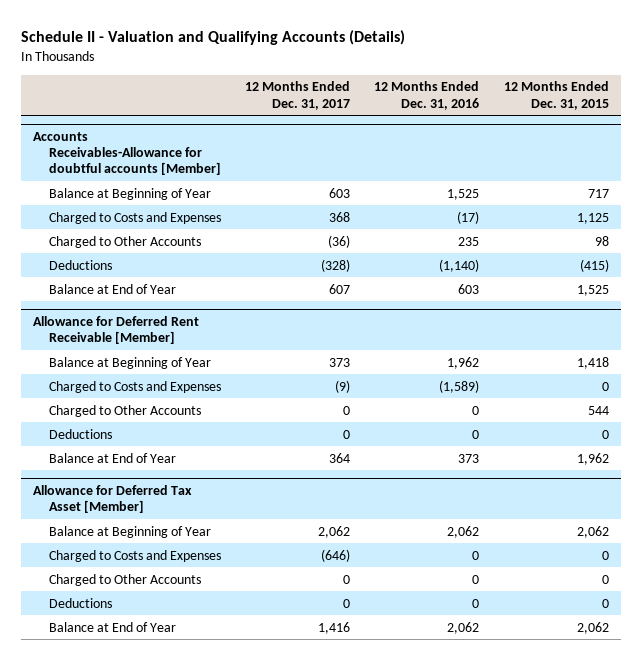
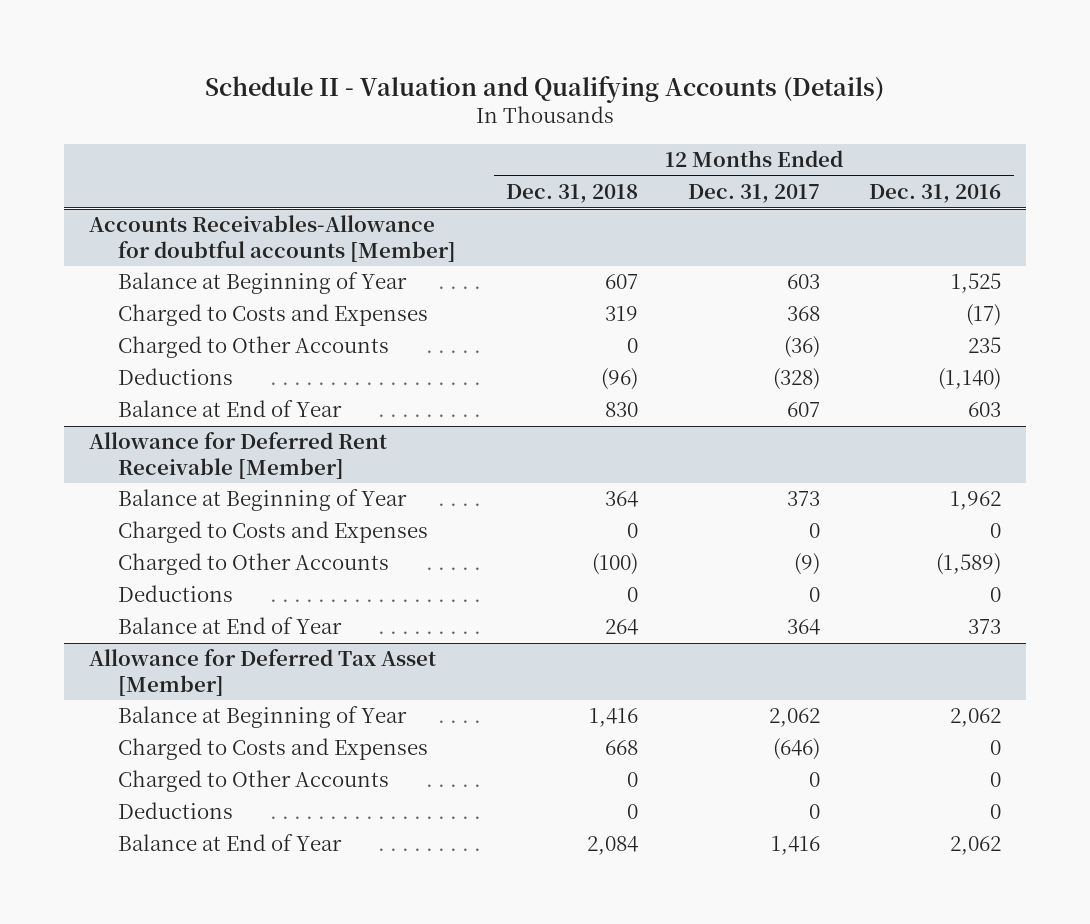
[503,81,609,110] 12 Months Ended Dec. 31, 2015 -> none
none -> [506,184,639,204] Dec. 31, 2018
[335,379,351,393] (9) -> [808,523,820,539] 0
[439,379,480,393] (1,589) -> [990,523,1002,539] 0
[343,405,351,415] 0 -> [793,553,820,576] (9)
[472,405,480,415] 0 -> [936,553,1002,576] (1,589)

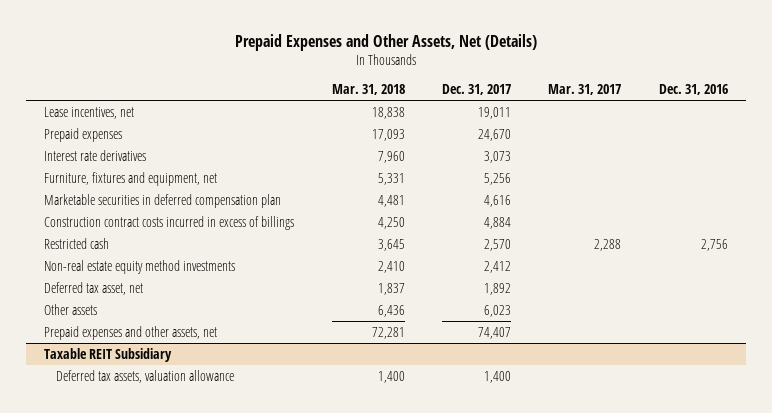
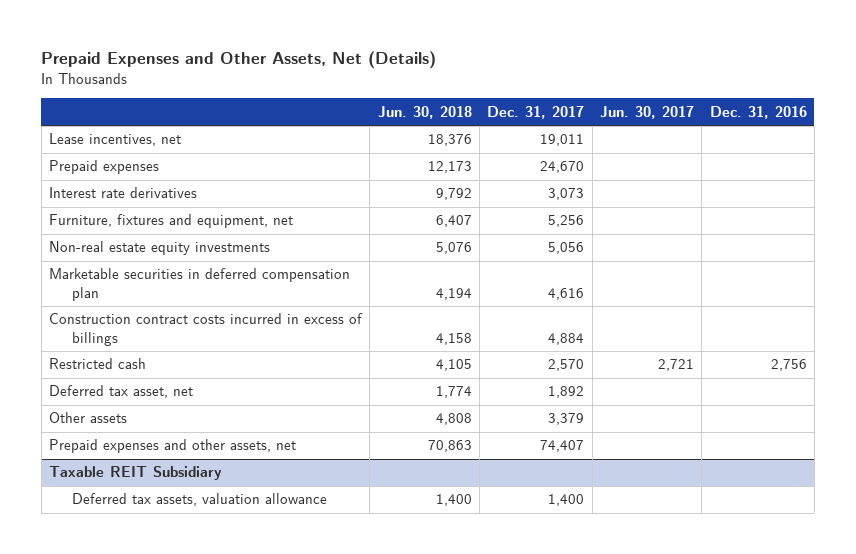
[331,83,405,95] Mar. 31, 2018 -> none
[548,83,622,95] Mar. 31, 2017 -> none
none -> [377,105,472,119] Jun. 30, 2018
none -> [599,105,694,119] Jun. 30, 2017
none -> [49,241,271,256] Non-real estate equity investments
[44,259,236,274] Non-real estate equity method investments -> none
[484,304,512,317] 6,023 -> [548,413,585,426] 3,379

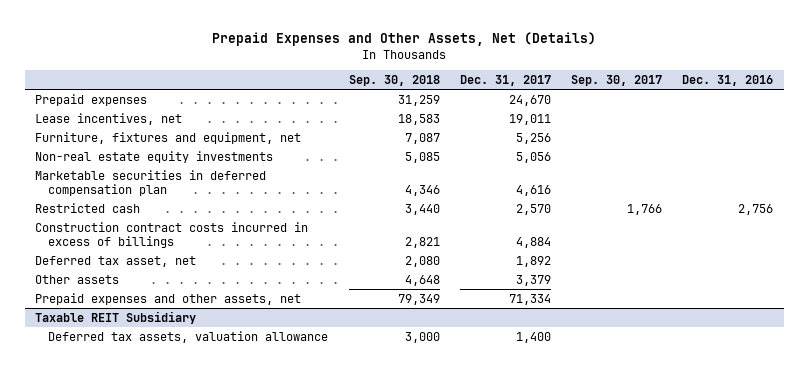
[377,105,472,119] Jun. 30, 2018 -> none
[599,105,694,119] Jun. 30, 2017 -> none
none -> [348,74,440,86] Sep. 30, 2018
none -> [571,74,663,86] Sep. 30, 2017
[49,187,198,199] Interest rate derivatives -> none
[49,133,182,147] Lease incentives, net -> [35,112,183,125] Lease incentives, net
[49,313,364,346] Construction contract costs incurred in excess of billings -> [35,221,309,248] Construction contract costs incurred in excess of billings
[540,440,585,453] 74,407 -> [508,293,551,305] 71,334

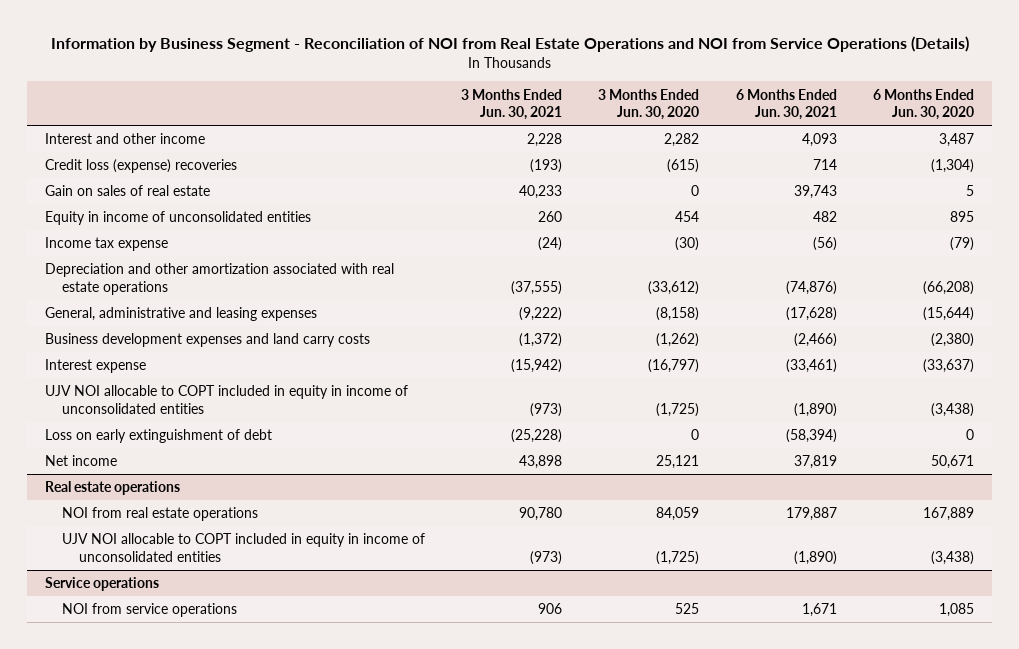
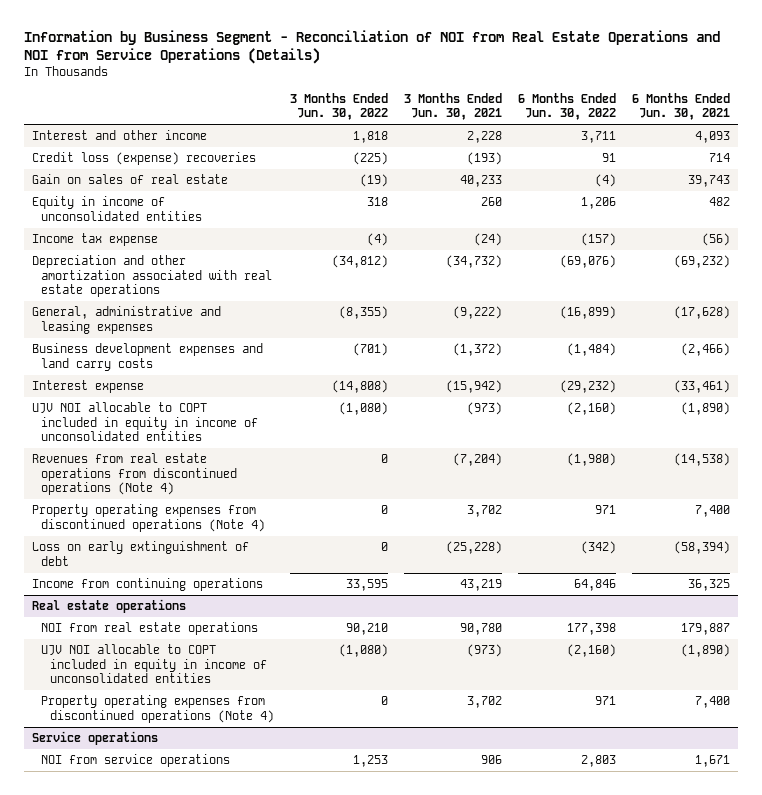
[598,88,700,121] 3 Months Ended Jun. 30, 2020 -> none
[872,88,974,121] 6 Months Ended Jun. 30, 2020 -> none
none -> [289,92,388,120] 3 Months Ended Jun. 30, 2022
none -> [517,92,616,120] 6 Months Ended Jun. 30, 2022
[511,280,563,295] (37,555) -> [445,255,502,269] (34,732)
[785,280,837,295] (74,876) -> [673,255,730,269] (69,232)
none -> [32,453,237,495] Revenues from real estate operations from discontinued operations (Note 4)
none -> [32,504,265,532] Property operating expenses from discontinued operations (Note 4)
[45,455,118,467] Net income -> none
none -> [32,578,264,592] Income from continuing operations
none -> [40,695,274,723] Property operating expenses from discontinued operations (Note 4)

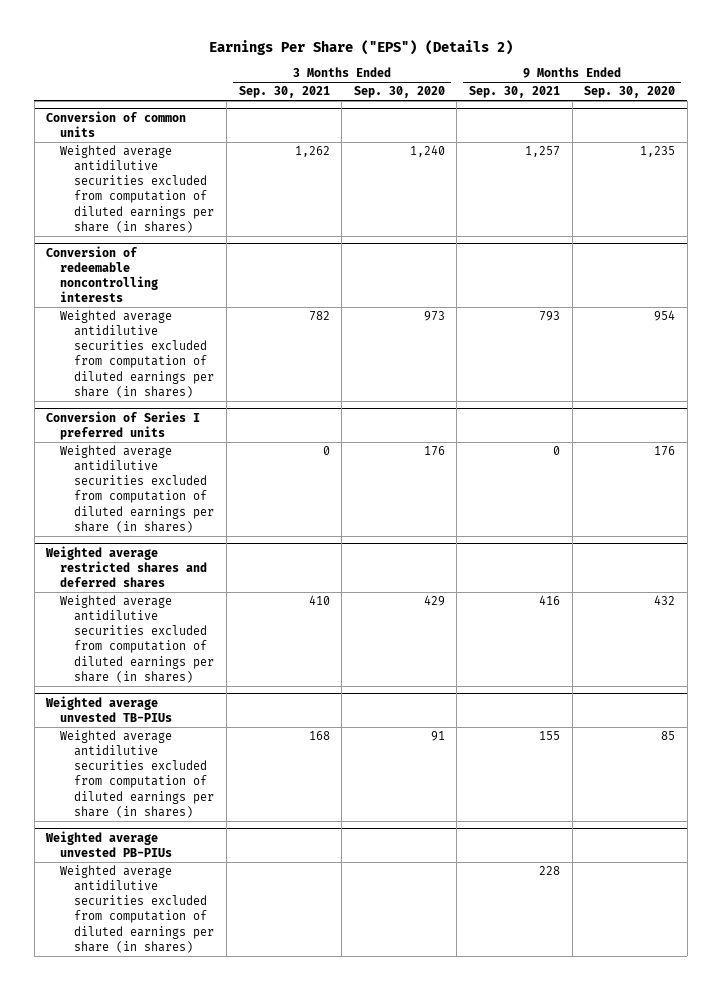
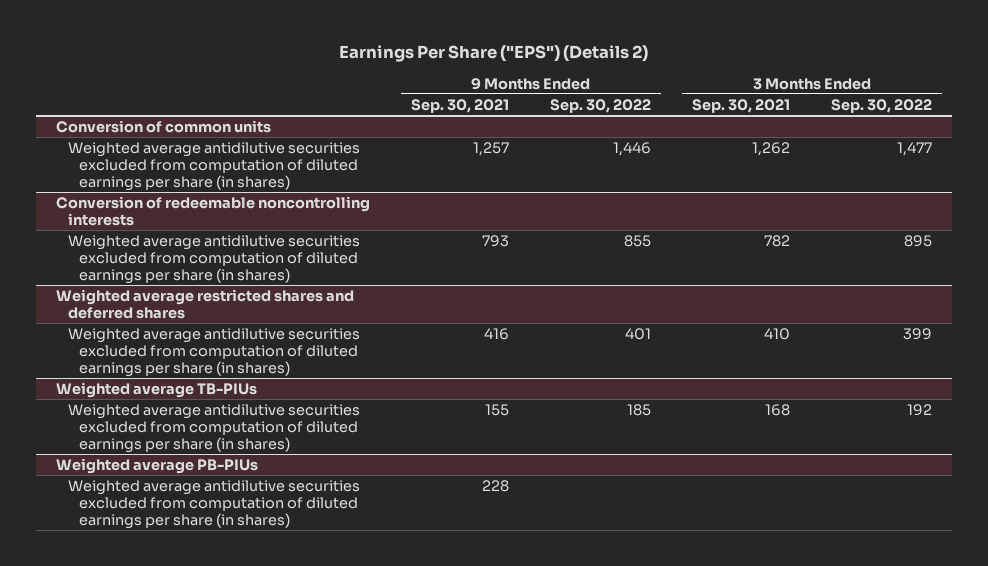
[353,86,445,99] Sep. 30, 2020 -> none
[584,86,676,99] Sep. 30, 2020 -> none
none -> [550,98,652,113] Sep. 30, 2022
none -> [830,98,932,113] Sep. 30, 2022
[46,410,201,440] Conversion of Series I preferred units -> none
[60,445,215,533] Weighted average antidilutive securities excluded from computation of diluted earnings per share (in shares) -> none
[45,695,173,722] Weighted average unvested TB-PIUs -> [56,381,258,398] Weighted average TB-PIUs
[45,830,173,857] Weighted average unvested PB-PIUs -> [56,457,259,474] Weighted average PB-PIUs

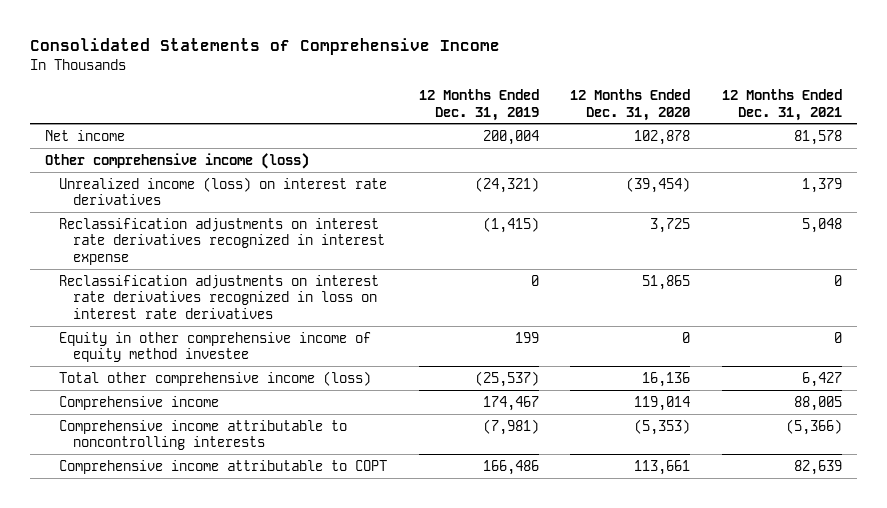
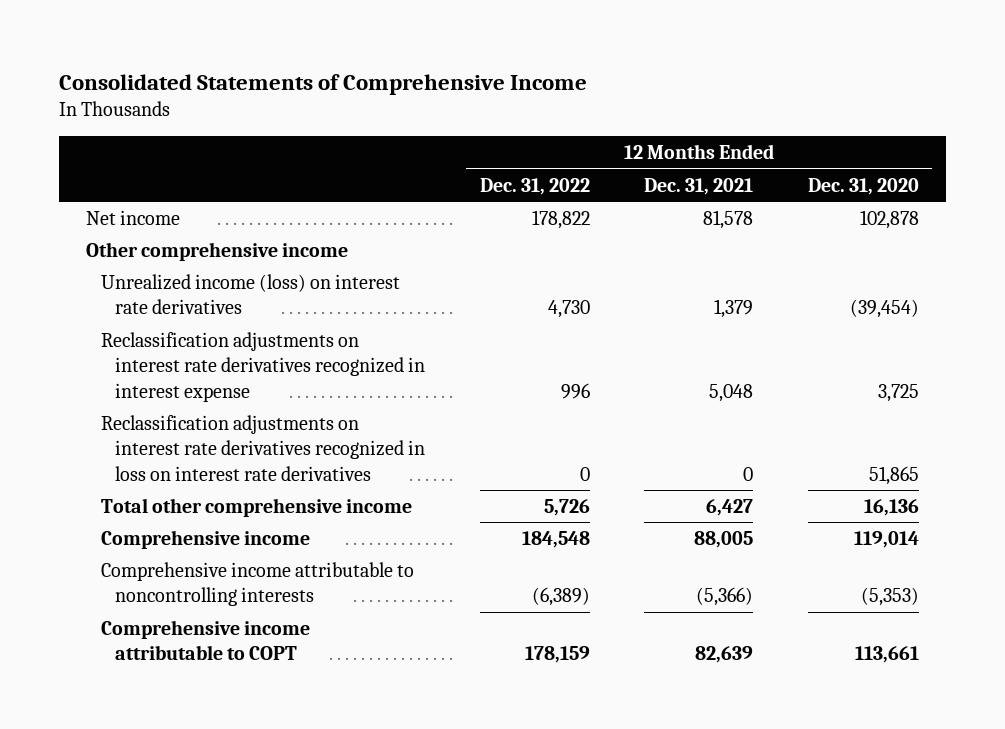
[418,88,539,121] 12 Months Ended Dec. 31, 2019 -> none
none -> [479,177,590,195] Dec. 31, 2022
[45,152,310,169] Other comprehensive income (loss) -> [86,241,349,261] Other comprehensive income
[59,331,372,363] Equity in other comprehensive income of equity method investee -> none
[59,370,372,386] Total other comprehensive income (loss) -> [100,497,412,517] Total other comprehensive income

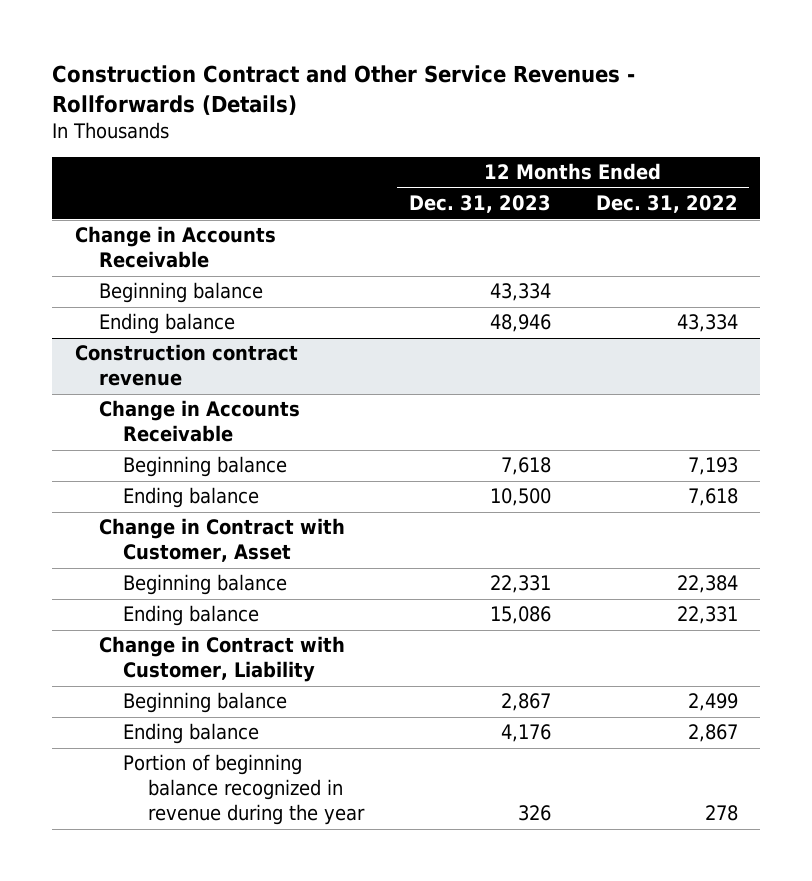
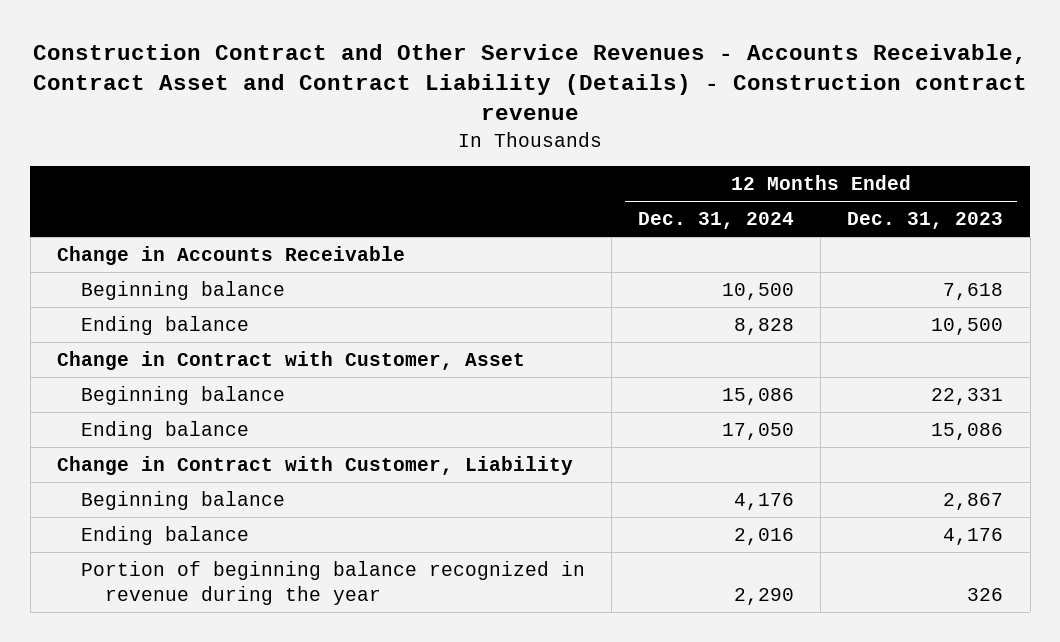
[52,64,636,115] Construction Contract and Other Service Revenues - Rollforwards (Details) -> [33,44,1028,121] Construction Contract and Other Service Revenues - Accounts Receivable, Contract Asset and Contract Liability (Details) - Construction contract revenue
[595,195,738,214] Dec. 31, 2022 -> none
none -> [638,212,795,230] Dec. 31, 2024
[98,282,263,304] Beginning balance -> none
[98,313,235,335] Ending balance -> none
[74,344,298,387] Construction contract revenue -> none
[98,400,300,443] Change in Accounts Receivable -> none

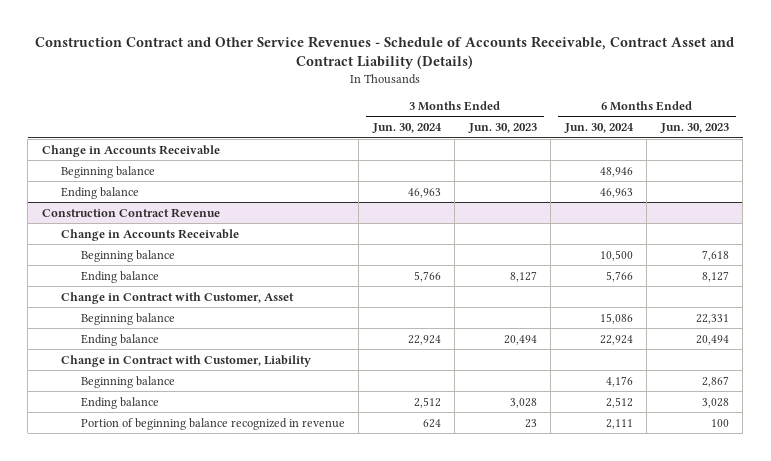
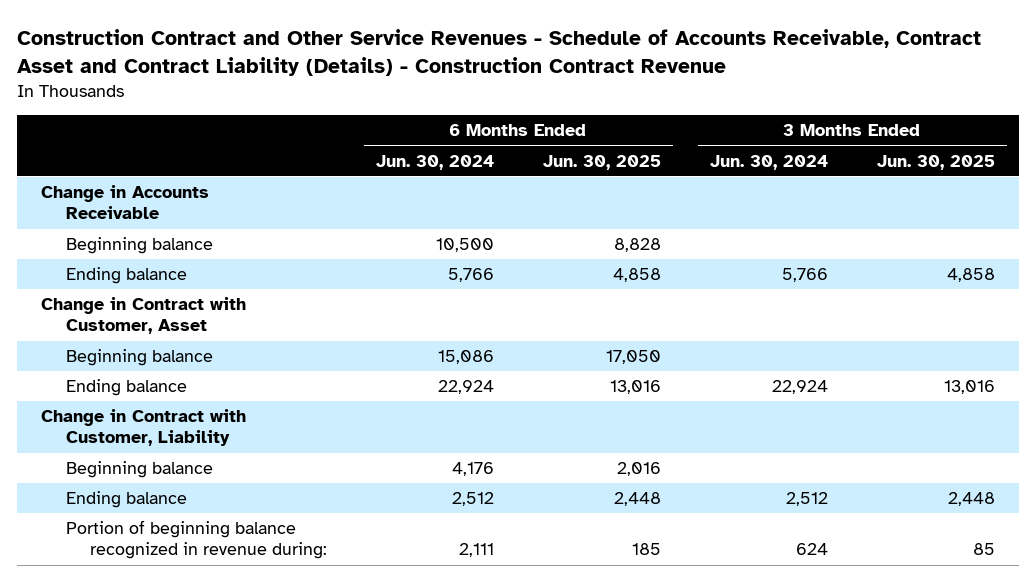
[35,36,735,70] Construction Contract and Other Service Revenues - Schedule of Accounts Receivable, Contract Asset and Contract Liability (Details) -> [16,28,981,76] Construction Contract and Other Service Revenues - Schedule of Accounts Receivable, Contract Asset and Contract Liability (Details) - Construction Contract Revenue
[467,123,537,134] Jun. 30, 2023 -> none
[659,123,729,134] Jun. 30, 2023 -> none
none -> [542,154,661,170] Jun. 30, 2025
none -> [876,154,995,170] Jun. 30, 2025
[61,165,156,178] Beginning balance -> none
[61,186,140,199] Ending balance -> none
[41,207,220,218] Construction Contract Revenue -> none
[61,228,240,241] Change in Accounts Receivable -> none
[80,417,345,430] Portion of beginning balance recognized in revenue -> [65,520,327,560] Portion of beginning balance recognized in revenue during:

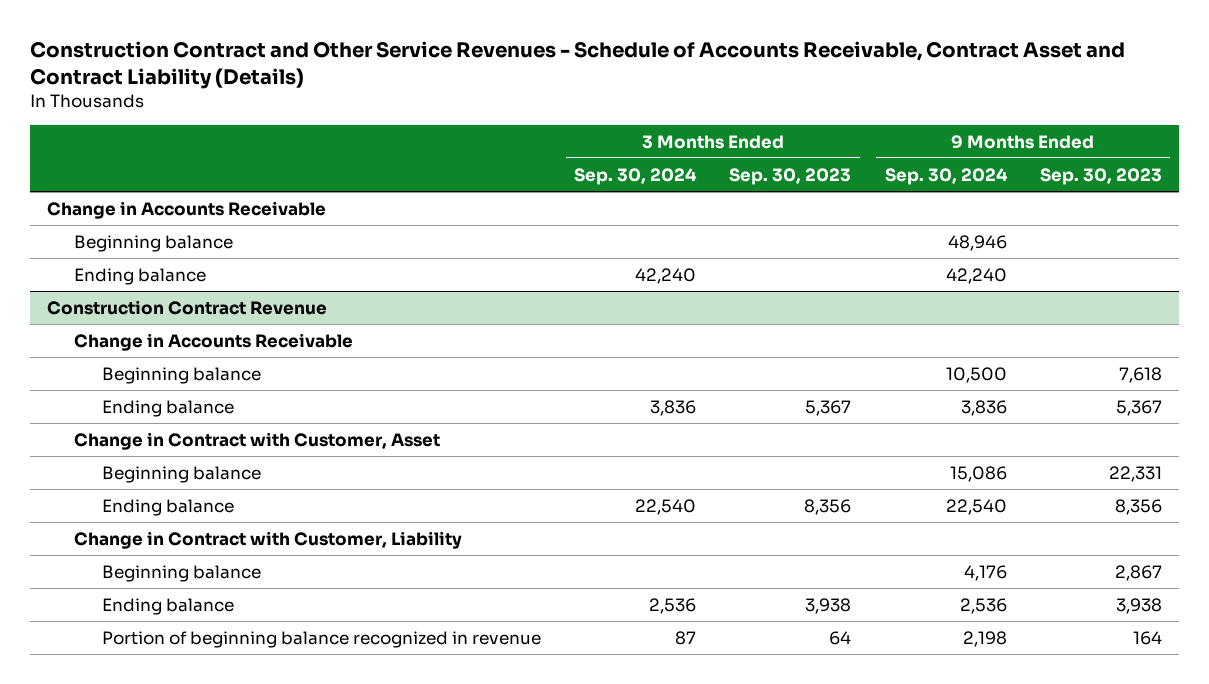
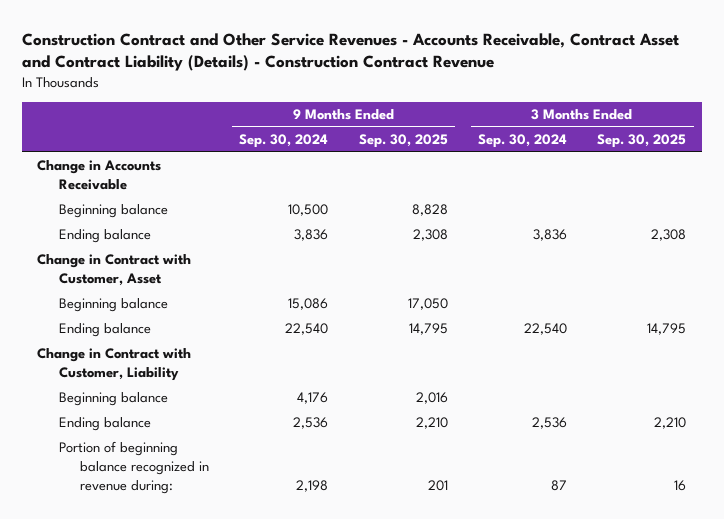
[30,41,1126,90] Construction Contract and Other Service Revenues - Schedule of Accounts Receivable, Contract Asset and Contract Liability (Details) -> [22,32,680,72] Construction Contract and Other Service Revenues - Accounts Receivable, Contract Asset and Contract Liability (Details) - Construction Contract Revenue
[729,167,852,185] Sep. 30, 2023 -> none
[1039,167,1162,185] Sep. 30, 2023 -> none
none -> [358,134,448,149] Sep. 30, 2025
none -> [597,134,687,149] Sep. 30, 2025
[74,234,234,252] Beginning balance -> none
[74,267,207,285] Ending balance -> none
[47,299,328,315] Construction Contract Revenue -> none
[74,332,354,351] Change in Accounts Receivable -> none
[101,630,541,648] Portion of beginning balance recognized in revenue -> [58,441,210,494] Portion of beginning balance recognized in revenue during:

